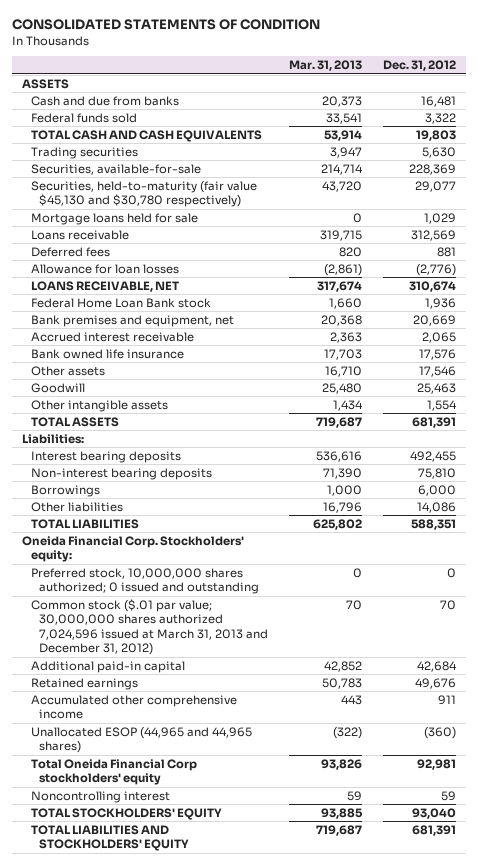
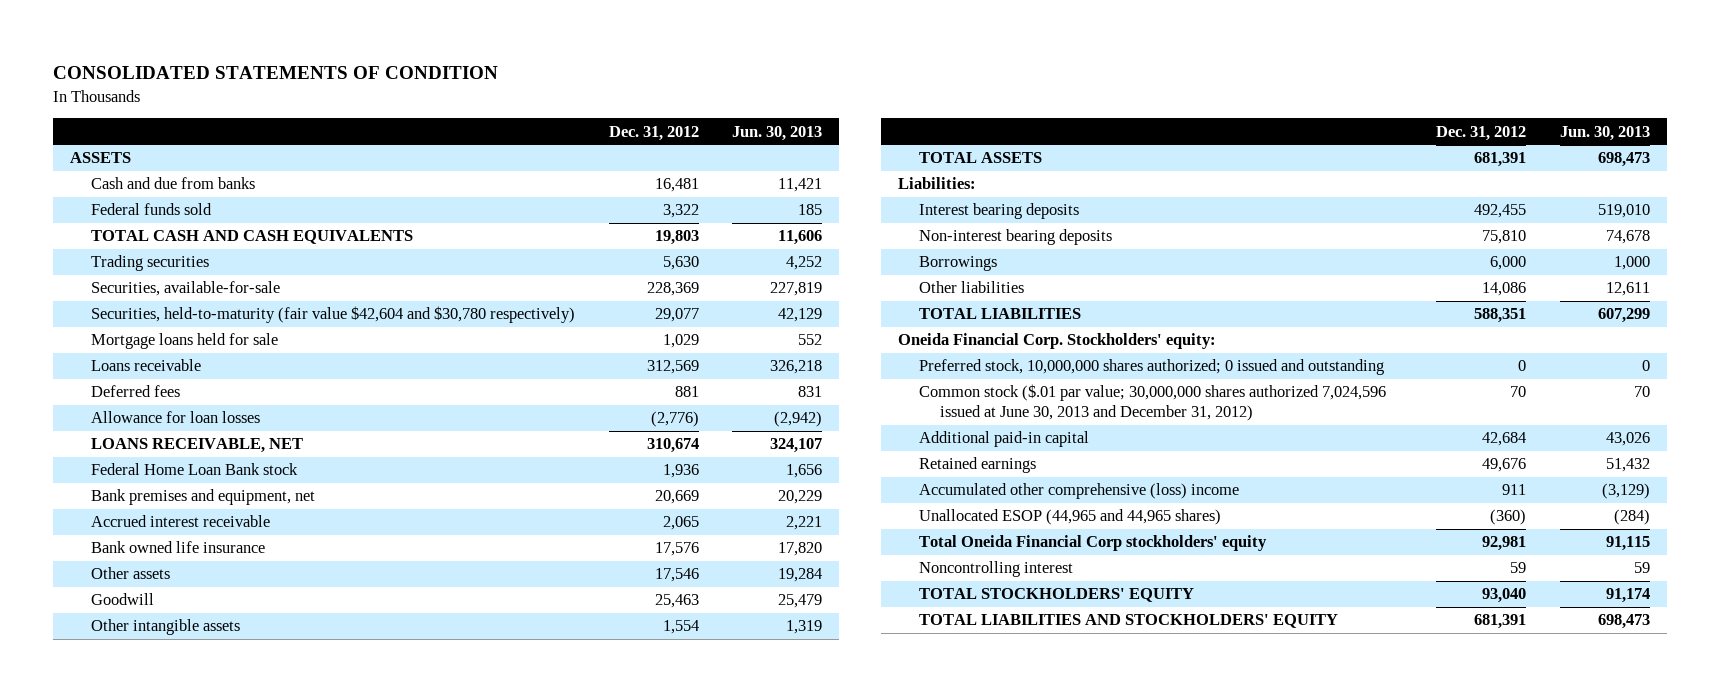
[289,60,363,72] Mar. 31, 2013 -> none
none -> [732,125,823,141] Jun. 30, 2013
[30,180,257,208] Securities, held-to-maturity (fair value $45,130 and $30,780 respectively) -> [91,306,576,324] Securities, held-to-maturity (fair value $42,604 and $30,780 respectively)
[30,598,269,656] Common stock ($.01 par value; 30,000,000 shares authorized 7,024,596 issued at March 31, 2013 and December 31, 2012) -> [918,384,1386,422] Common stock ($.01 par value; 30,000,000 shares authorized 7,024,596 issued at June 30, 2013 and December 31, 2012)
[30,694,237,720] Accumulated other comprehensive income -> [918,483,1239,500] Accumulated other comprehensive (loss) income

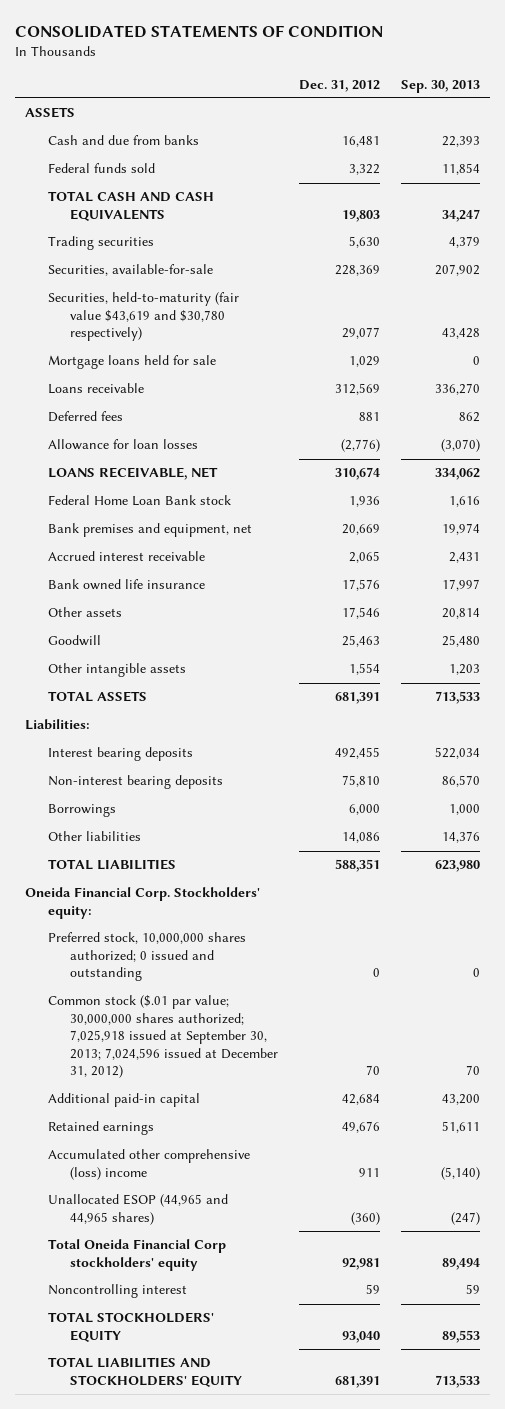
[732,125,823,141] Jun. 30, 2013 -> none
none -> [400,79,480,93] Sep. 30, 2013
[91,306,576,324] Securities, held-to-maturity (fair value $42,604 and $30,780 respectively) -> [47,292,239,342] Securities, held-to-maturity (fair value $43,619 and $30,780 respectively)
[918,384,1386,422] Common stock ($.01 par value; 30,000,000 shares authorized 7,024,596 issued at June 30, 2013 and December 31, 2012) -> [47,995,279,1079] Common stock ($.01 par value; 30,000,000 shares authorized; 7,025,918 issued at September 30, 2013; 7,024,596 issued at December 31, 2012)

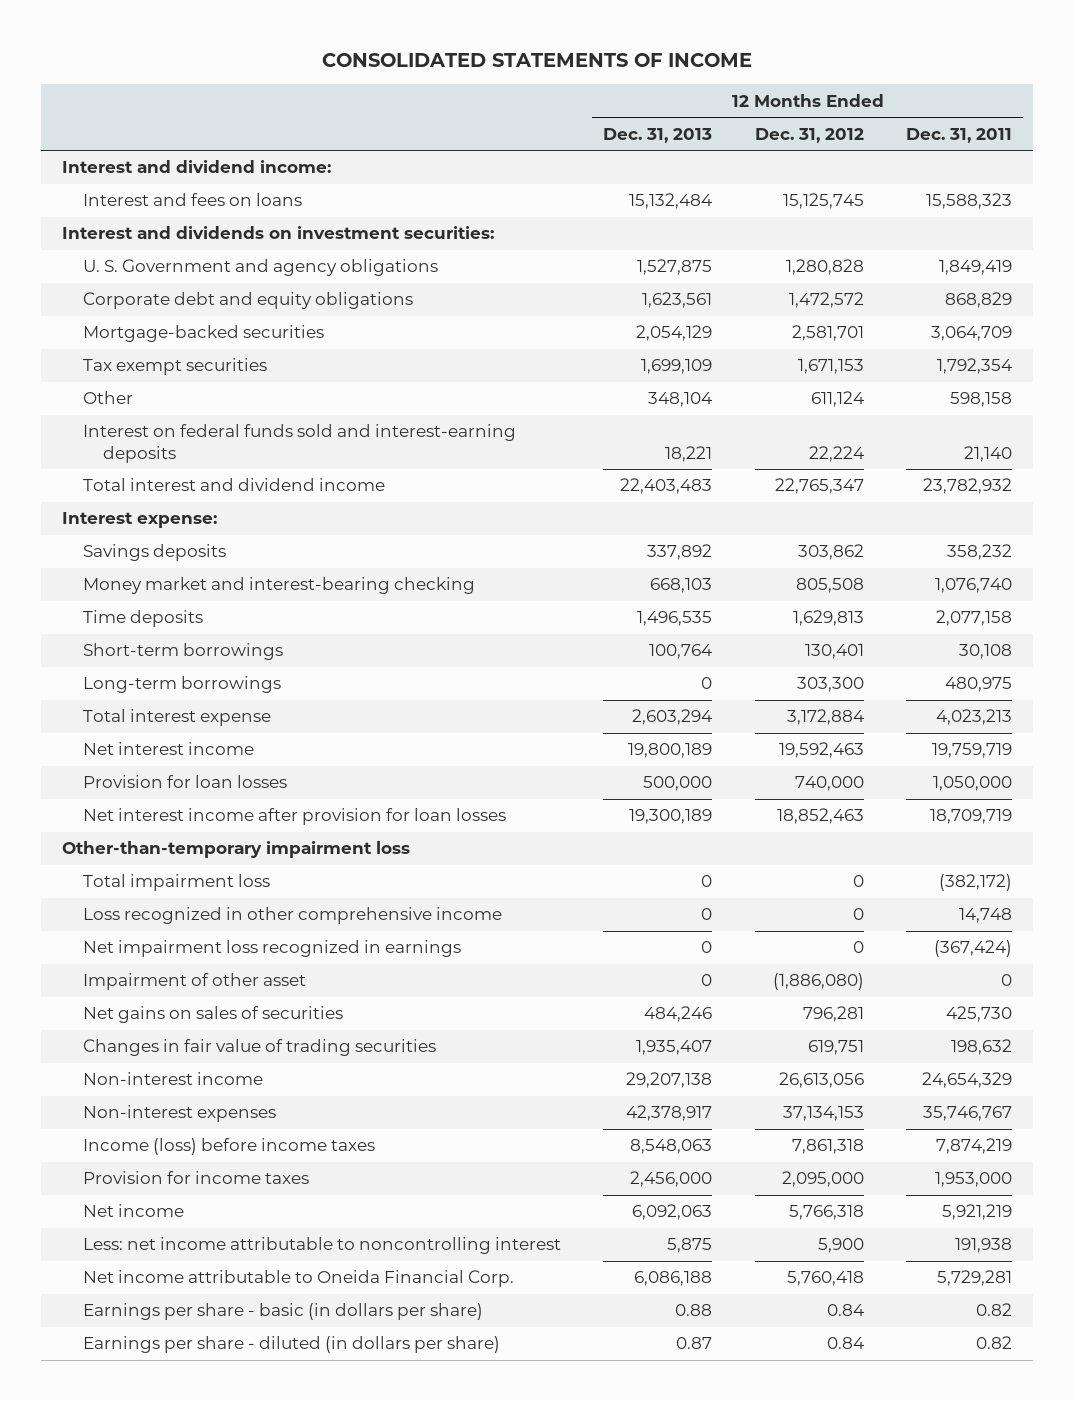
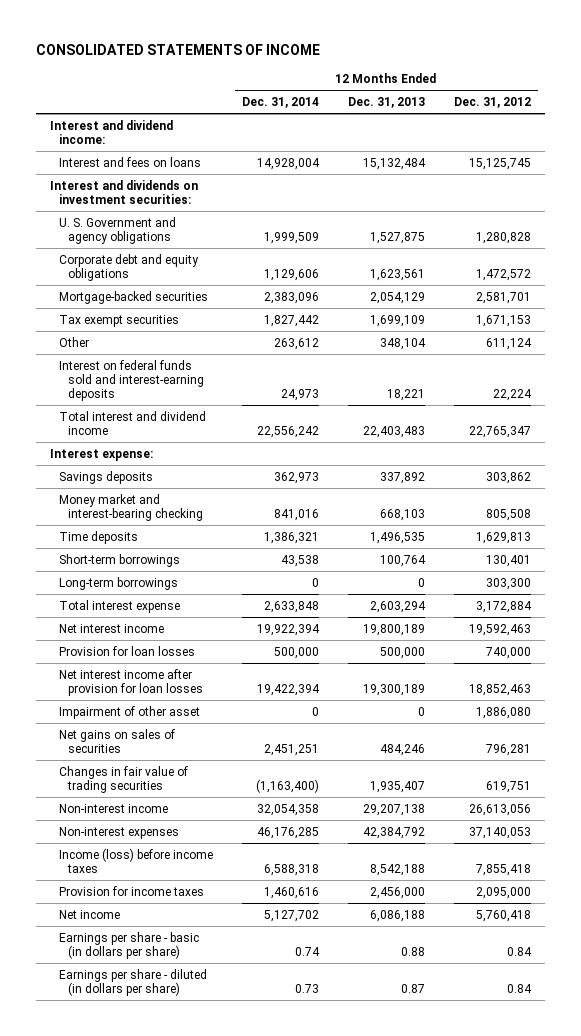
[906,127,1013,143] Dec. 31, 2011 -> none
none -> [241,96,319,108] Dec. 31, 2014
[62,841,411,859] Other-than-temporary impairment loss -> none
[82,874,270,892] Total impairment loss -> none
[82,907,502,925] Loss recognized in other comprehensive income -> none
[82,940,461,958] Net impairment loss recognized in earnings -> none
[772,973,864,991] (1,886,080) -> [475,706,531,719] 1,886,080
[626,1105,713,1122] 42,378,917 -> [362,826,425,839] 42,384,792
[782,1106,864,1122] 37,134,153 -> [468,826,531,839] 37,140,053
[630,1139,713,1155] 8,548,063 -> [369,863,425,876] 8,542,188
[791,1139,864,1155] 7,861,318 -> [475,863,531,876] 7,855,418
[82,1237,561,1255] Less: net income attributable to noncontrolling interest -> none
[82,1270,514,1288] Net income attributable to Oneida Financial Corp. -> none
[632,1204,713,1221] 6,092,063 -> [369,909,425,922] 6,086,188
[788,1205,864,1221] 5,766,318 -> [475,909,531,922] 5,760,418

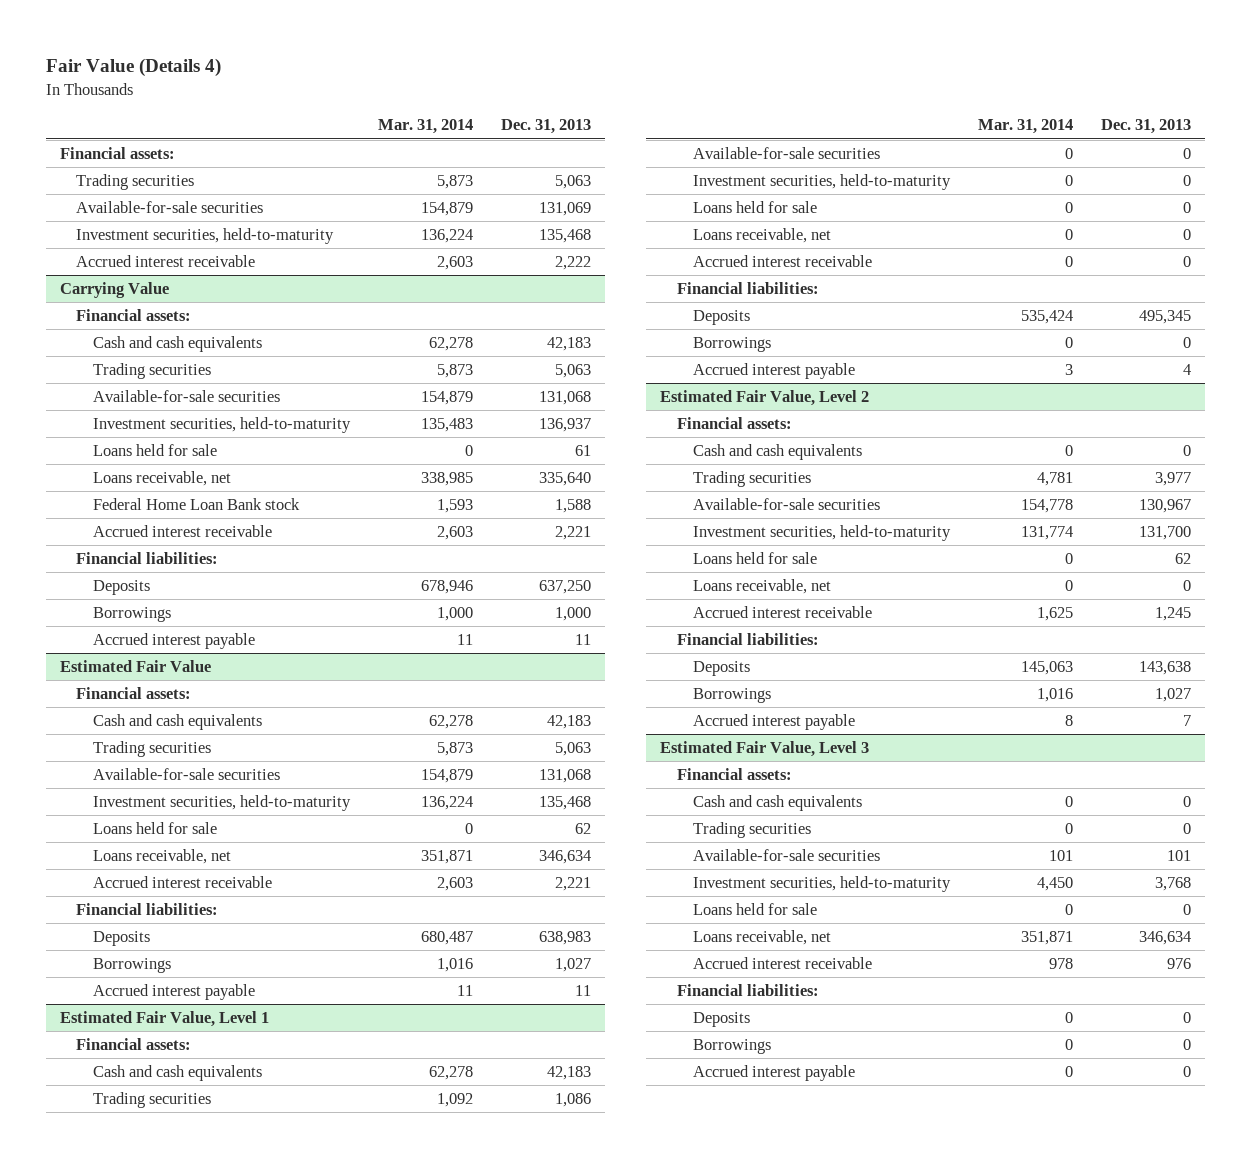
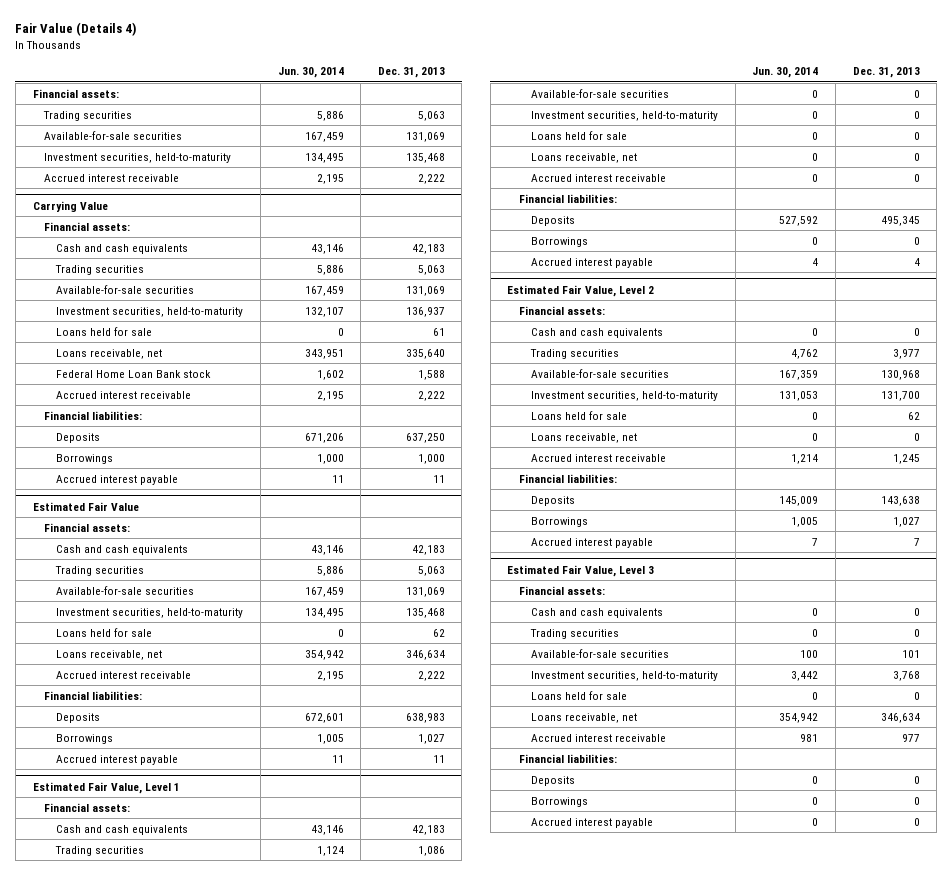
[377,119,473,135] Mar. 31, 2014 -> none
none -> [277,67,344,79] Jun. 30, 2014
[538,391,591,406] 131,068 -> [405,285,445,296] 131,069
[554,526,591,541] 2,221 -> [417,390,445,401] 2,222
[538,769,591,784] 131,068 -> [405,586,445,597] 131,069
[554,877,591,892] 2,221 -> [417,670,445,681] 2,222
[1139,499,1192,514] 130,967 -> [880,369,920,380] 130,968
[1167,958,1192,970] 976 -> [901,733,920,742] 977

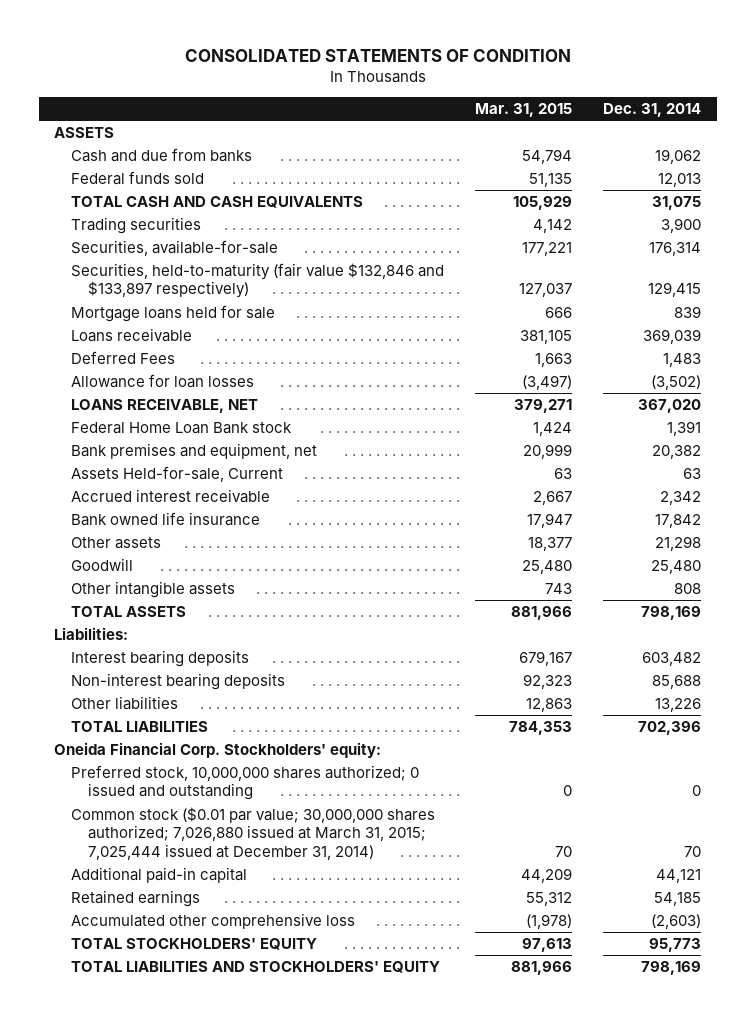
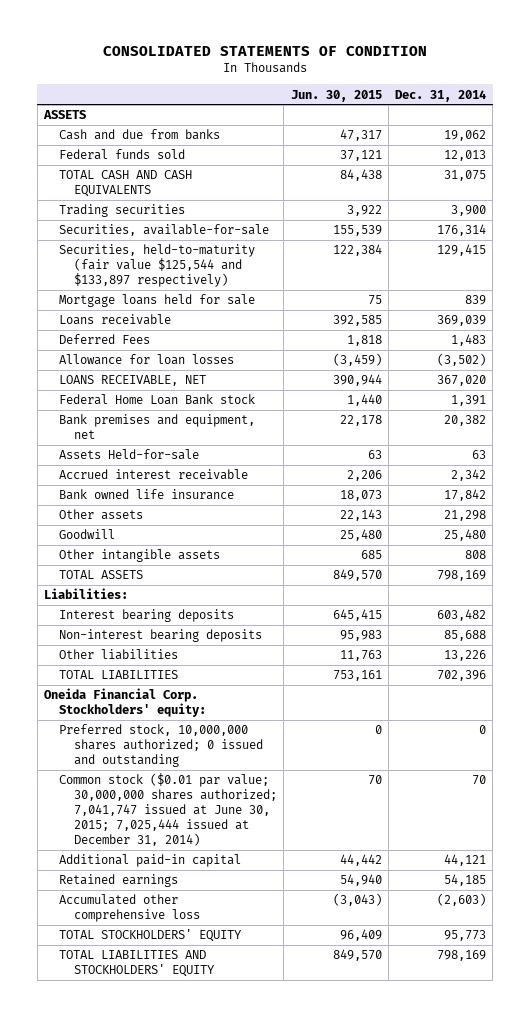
[475,103,573,118] Mar. 31, 2015 -> none
none -> [290,89,382,102] Jun. 30, 2015
[71,263,445,299] Securities, held-to-maturity (fair value $132,846 and $133,897 respectively) -> [59,244,256,288] Securities, held-to-maturity (fair value $125,544 and $133,897 respectively)
[71,466,284,483] Assets Held-for-sale, Current -> [59,449,200,461] Assets Held-for-sale
[71,807,436,860] Common stock ($0.01 par value; 30,000,000 shares authorized; 7,026,880 issued at March 31, 2015; 7,025,444 issued at December 31, 2014) -> [59,773,278,847] Common stock ($0.01 par value; 30,000,000 shares authorized; 7,041,747 issued at June 30, 2015; 7,025,444 issued at December 31, 2014)

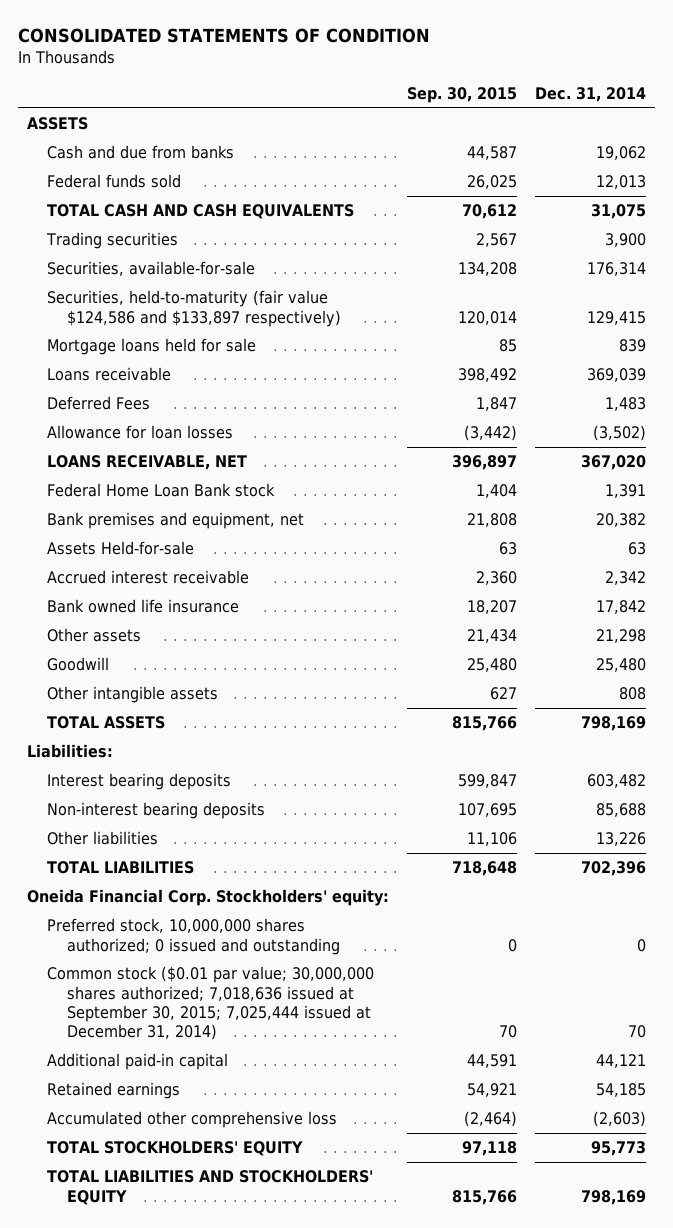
[290,89,382,102] Jun. 30, 2015 -> none
none -> [406,86,517,103] Sep. 30, 2015
[59,244,256,288] Securities, held-to-maturity (fair value $125,544 and $133,897 respectively) -> [46,290,342,327] Securities, held-to-maturity (fair value $124,586 and $133,897 respectively)
[59,773,278,847] Common stock ($0.01 par value; 30,000,000 shares authorized; 7,041,747 issued at June 30, 2015; 7,025,444 issued at December 31, 2014) -> [46,966,374,1041] Common stock ($0.01 par value; 30,000,000 shares authorized; 7,018,636 issued at September 30, 2015; 7,025,444 issued at December 31, 2014)

